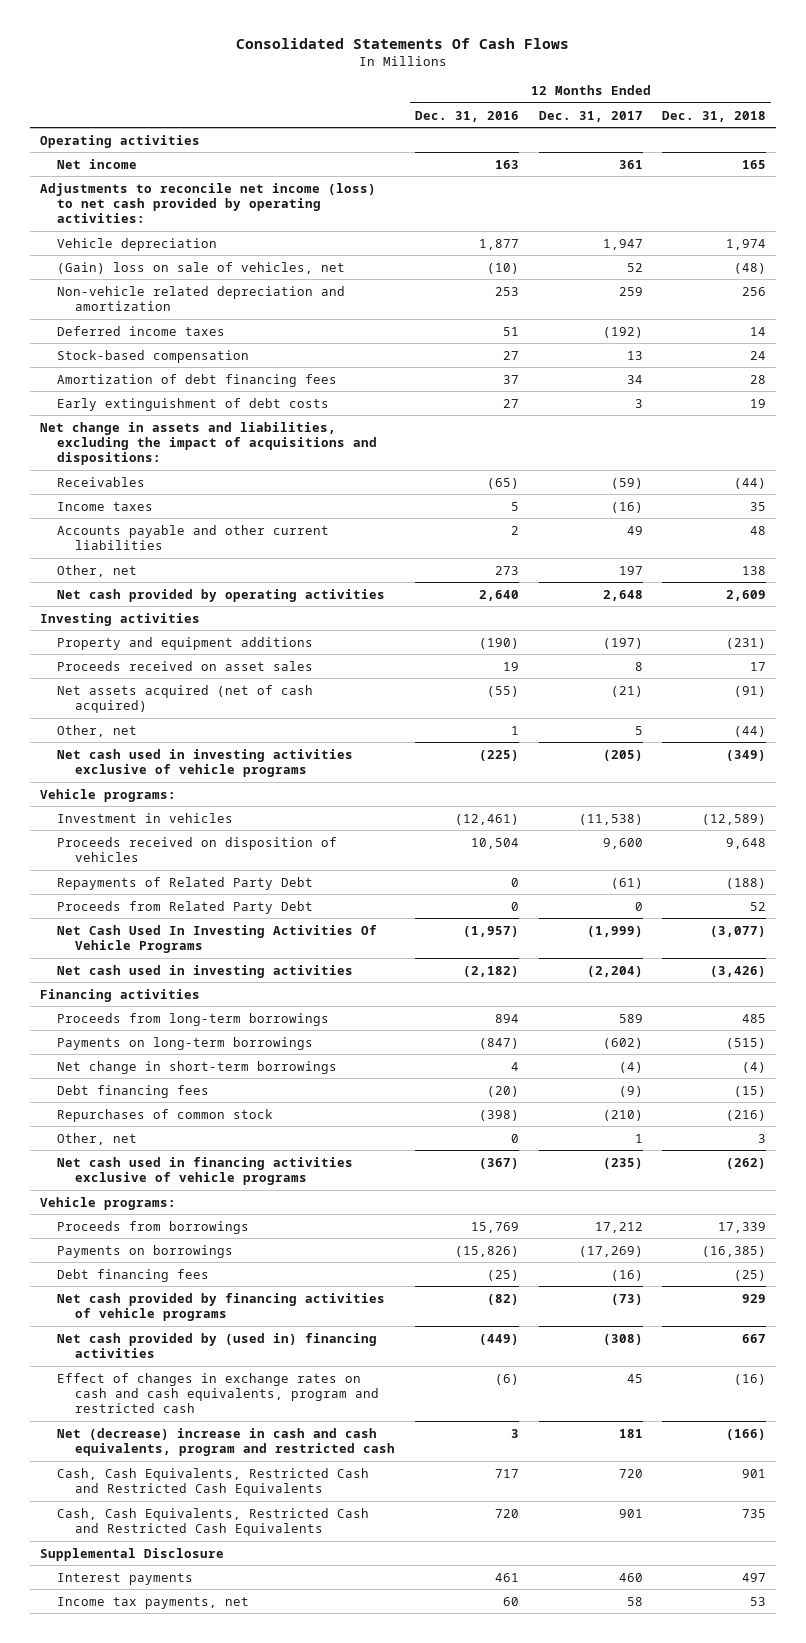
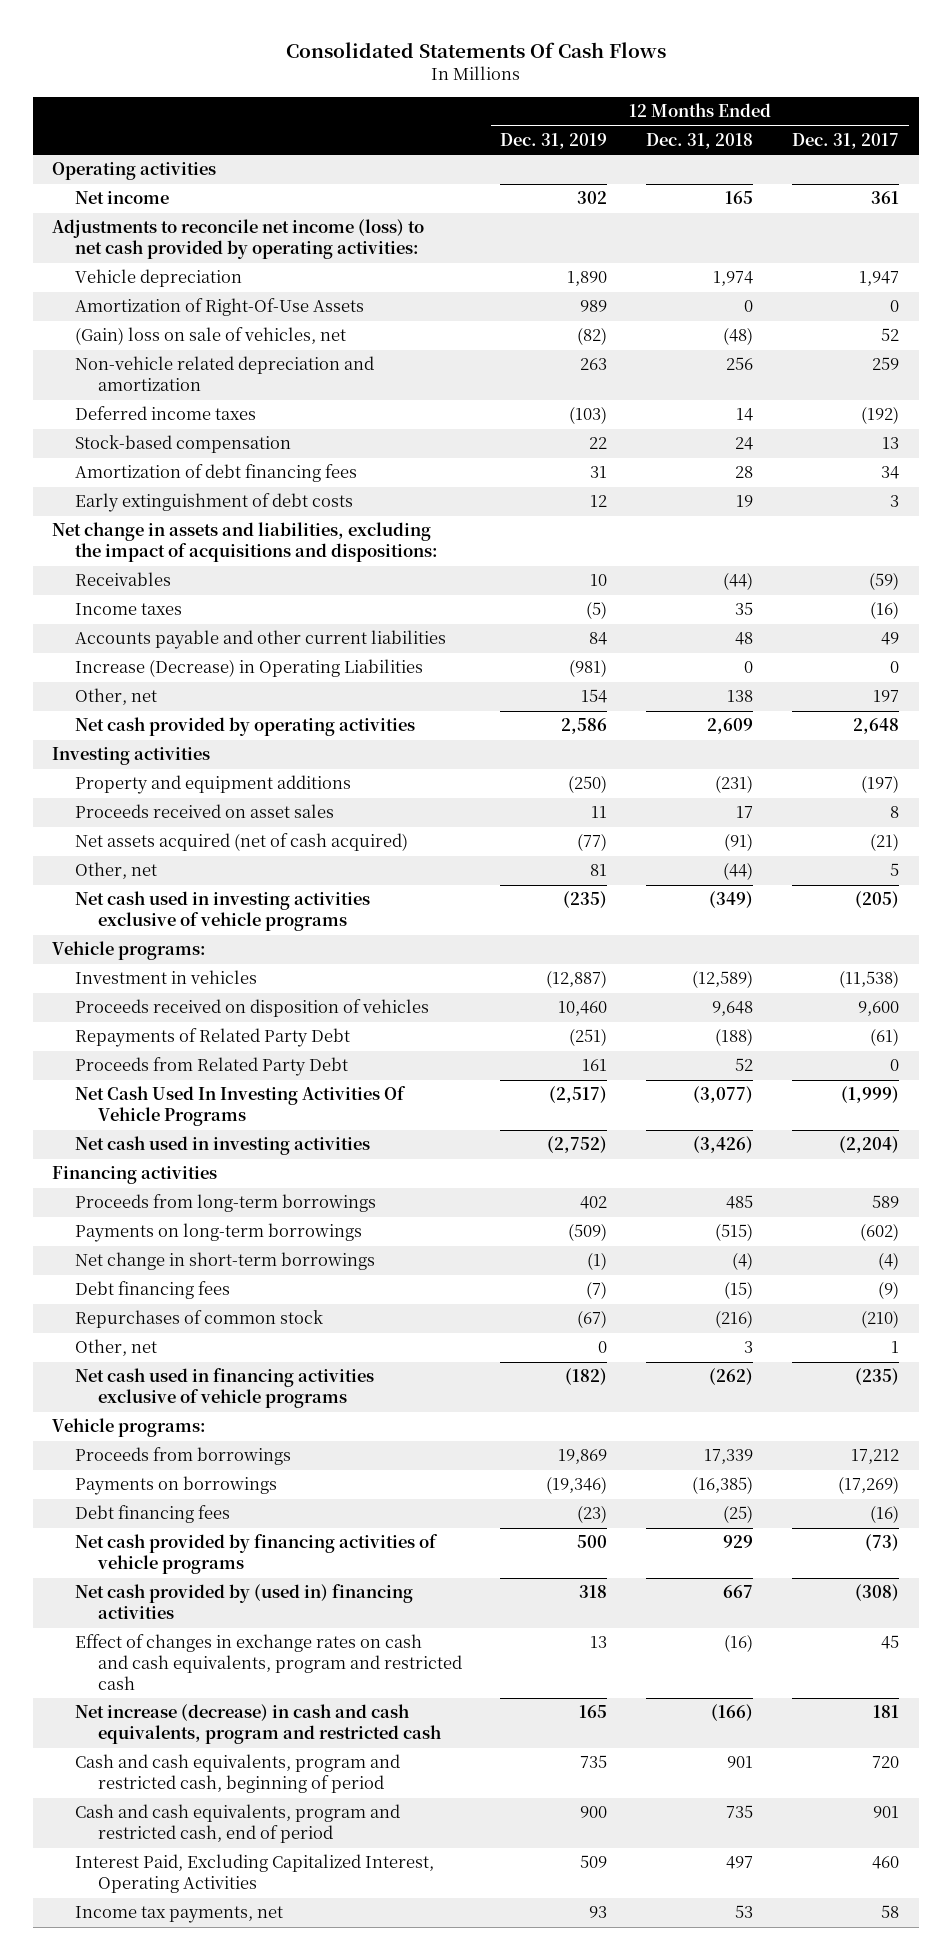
[414,110,519,122] Dec. 31, 2016 -> none
none -> [500,133,608,150] Dec. 31, 2019
none -> [74,298,364,317] Amortization of Right-Of-Use Assets
none -> [74,659,423,678] Increase (Decrease) in Operating Liabilities
[39,1547,224,1561] Supplemental Disclosure -> none
[57,1427,396,1457] Net (decrease) increase in cash and cash equivalents, program and restricted cash -> [74,1704,441,1745] Net increase (decrease) in cash and cash equivalents, program and restricted cash
[57,1467,370,1497] Cash, Cash Equivalents, Restricted Cash and Restricted Cash Equivalents -> [74,1754,400,1794] Cash and cash equivalents, program and restricted cash, beginning of period
[57,1507,370,1537] Cash, Cash Equivalents, Restricted Cash and Restricted Cash Equivalents -> [74,1804,400,1844] Cash and cash equivalents, program and restricted cash, end of period
[57,1572,194,1585] Interest payments -> [74,1854,434,1894] Interest Paid, Excluding Capitalized Interest, Operating Activities

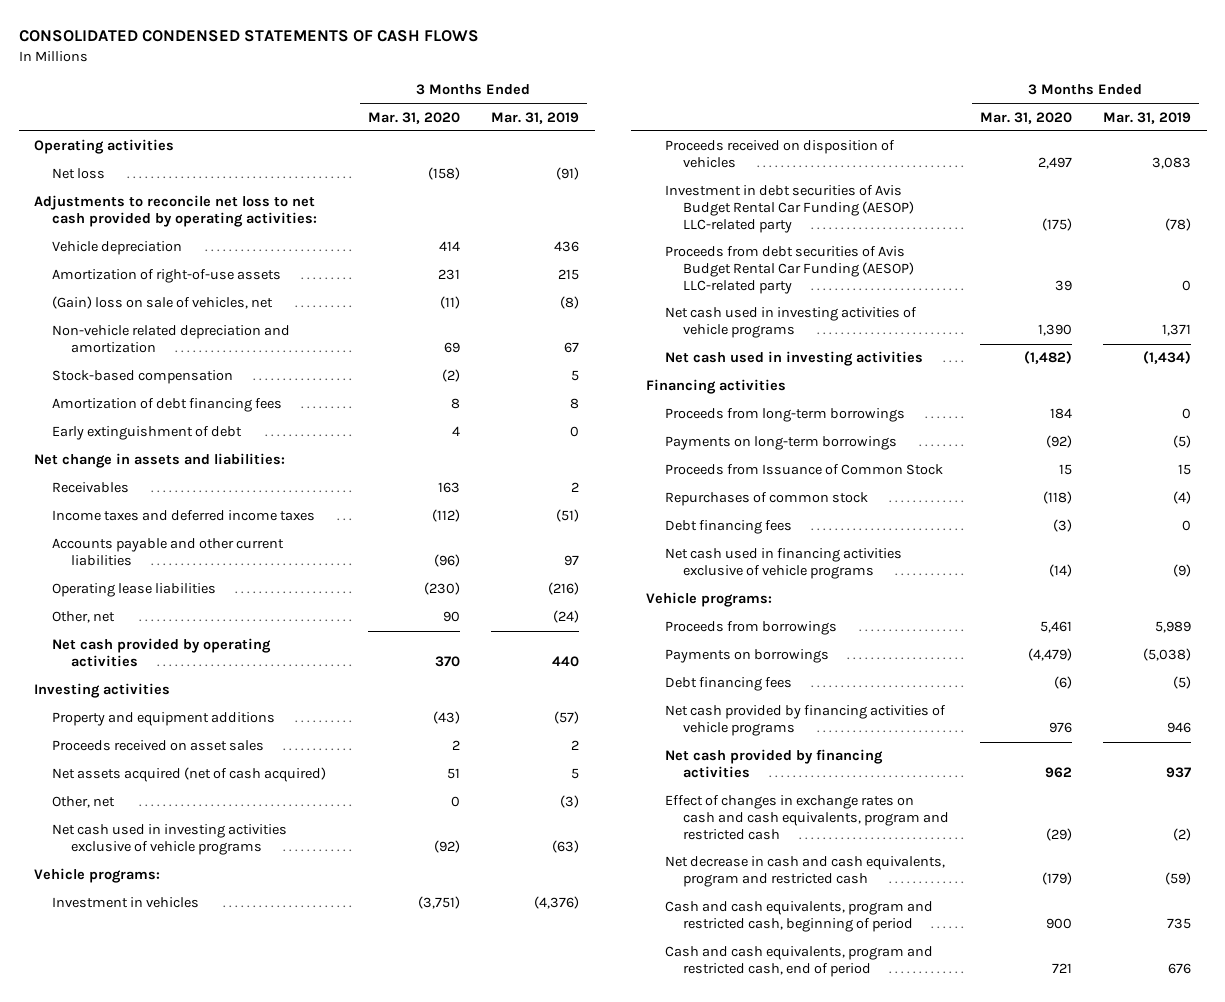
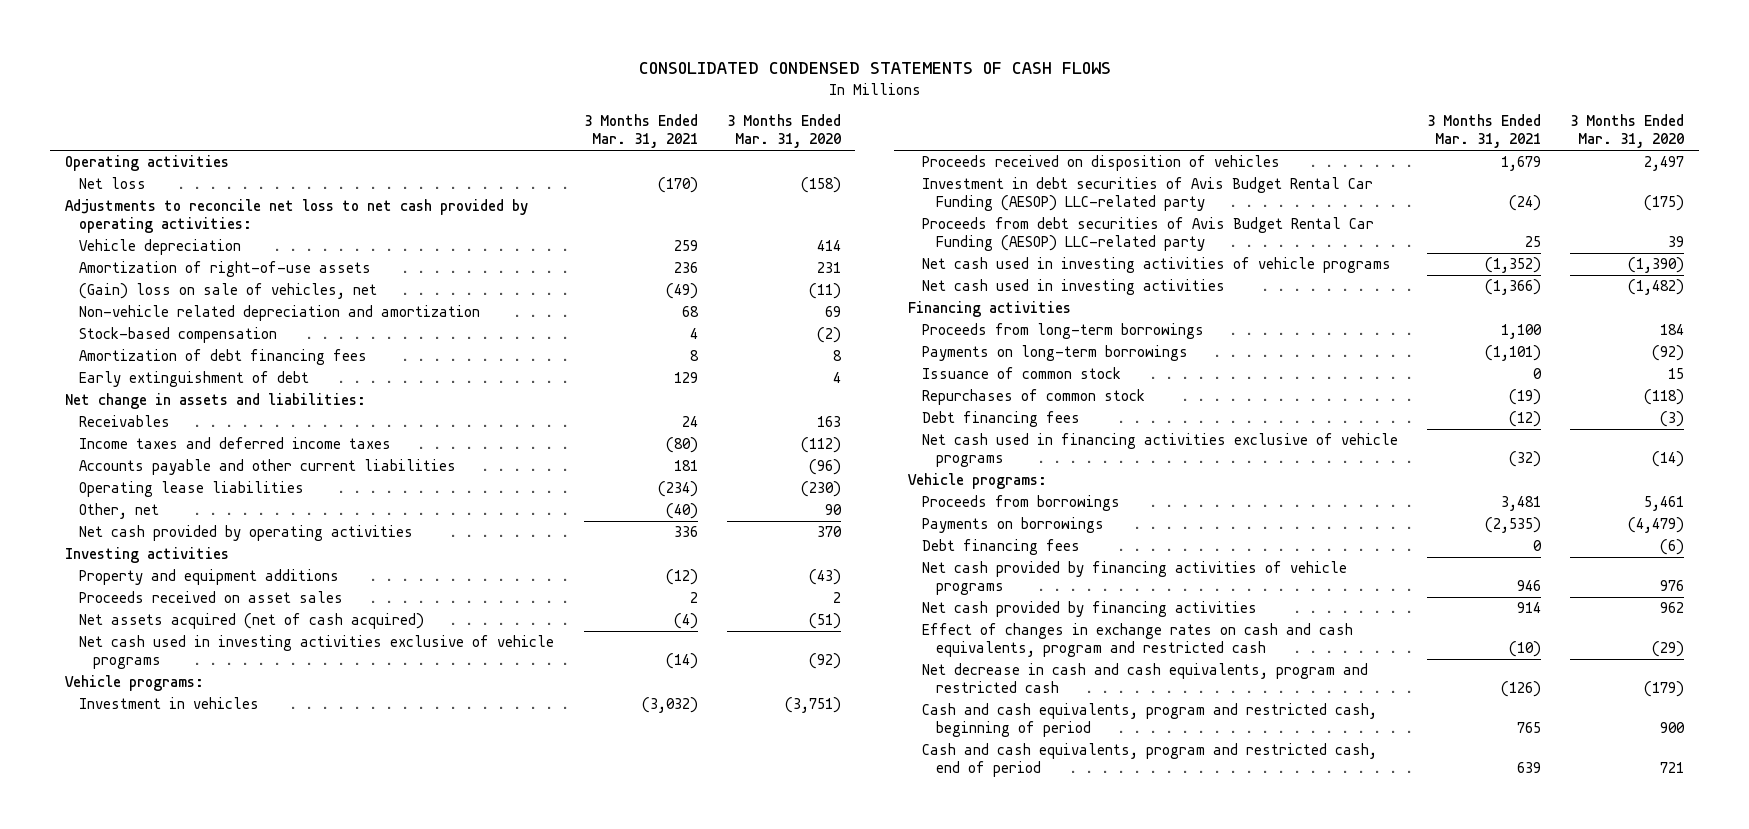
[490,111,579,124] Mar. 31, 2019 -> none
none -> [583,114,698,149] 3 Months Ended Mar. 31, 2021
[52,796,116,809] Other, net -> none
[446,768,460,780] 51 -> [808,613,841,630] (51)
[1037,324,1072,337] 1,390 -> [1628,257,1685,274] (1,390)
[664,464,943,476] Proceeds from Issuance of Common Stock -> [922,367,1122,380] Issuance of common stock

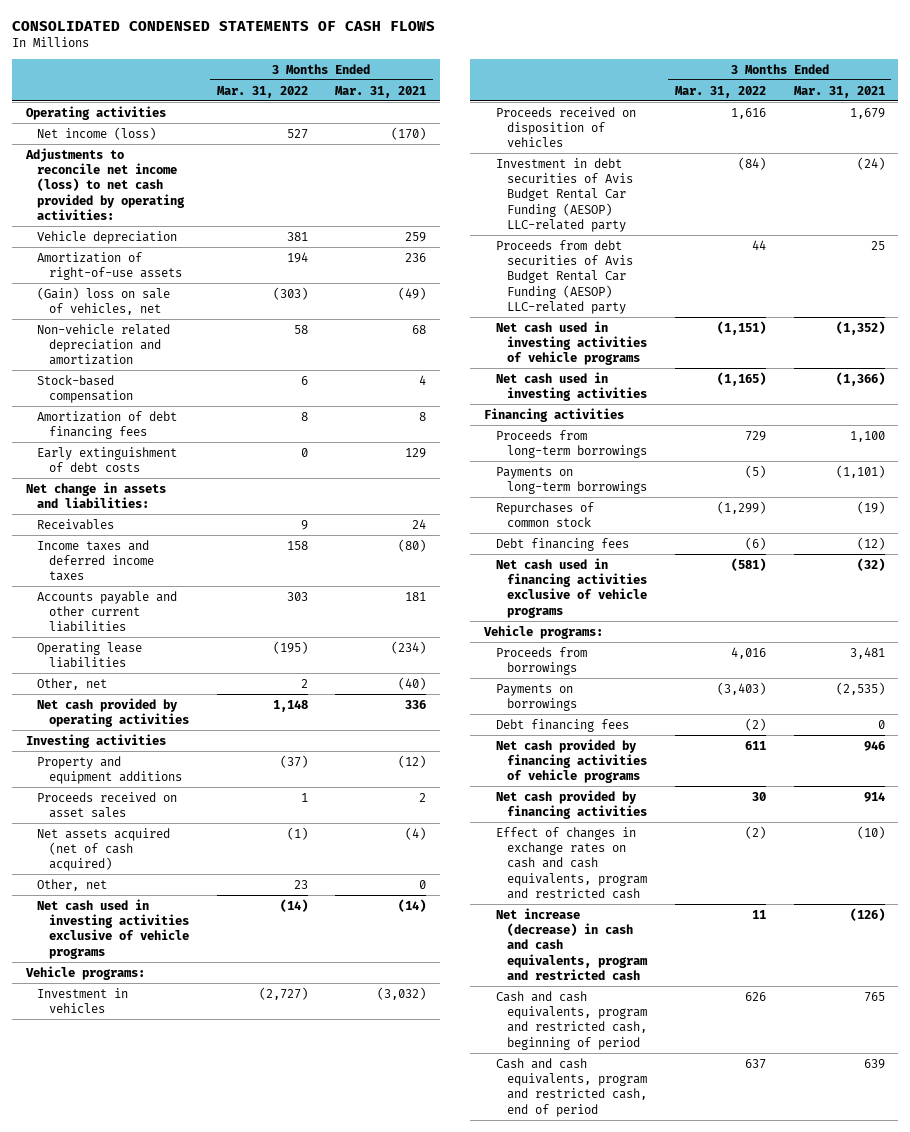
[726,114,841,149] 3 Months Ended Mar. 31, 2020 -> none
none -> [216,85,308,98] Mar. 31, 2022
[78,177,146,190] Net loss -> [37,126,157,140] Net income (loss)
[64,199,528,234] Adjustments to reconcile net loss to net cash provided by operating activities: -> [24,147,186,221] Adjustments to reconcile net income (loss) to net cash provided by operating activities:
[78,371,309,388] Early extinguishment of debt -> [37,446,178,472] Early extinguishment of debt costs
none -> [37,878,108,891] Other, net
[922,367,1122,380] Issuance of common stock -> none
[922,663,1369,694] Net decrease in cash and cash equivalents, program and restricted cash -> [495,907,649,981] Net increase (decrease) in cash and cash equivalents, program and restricted cash

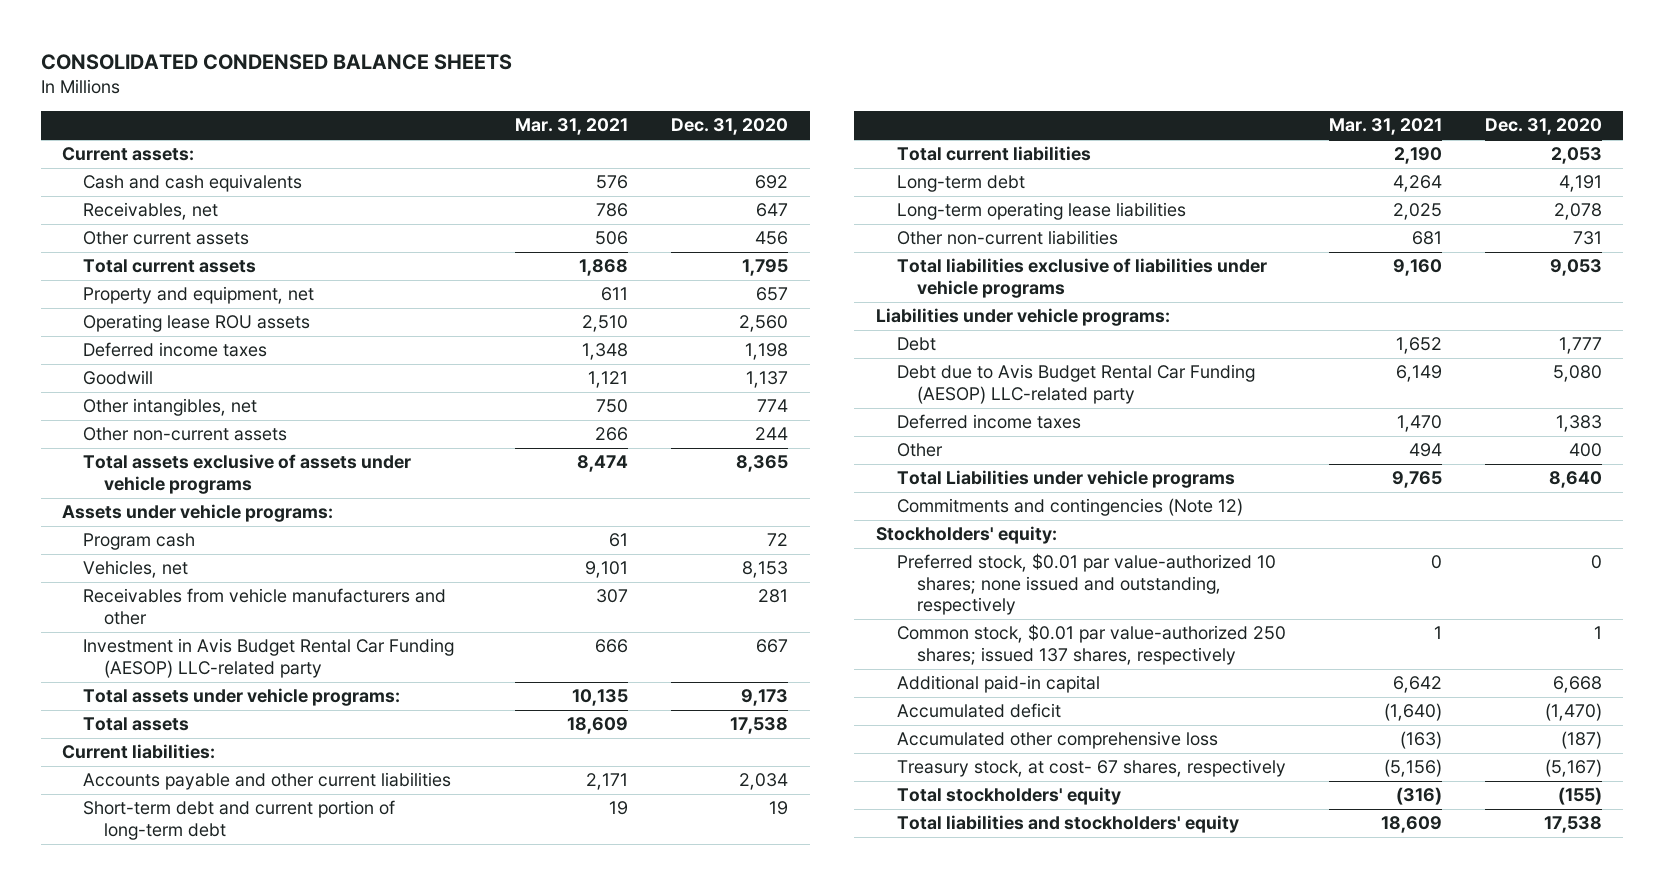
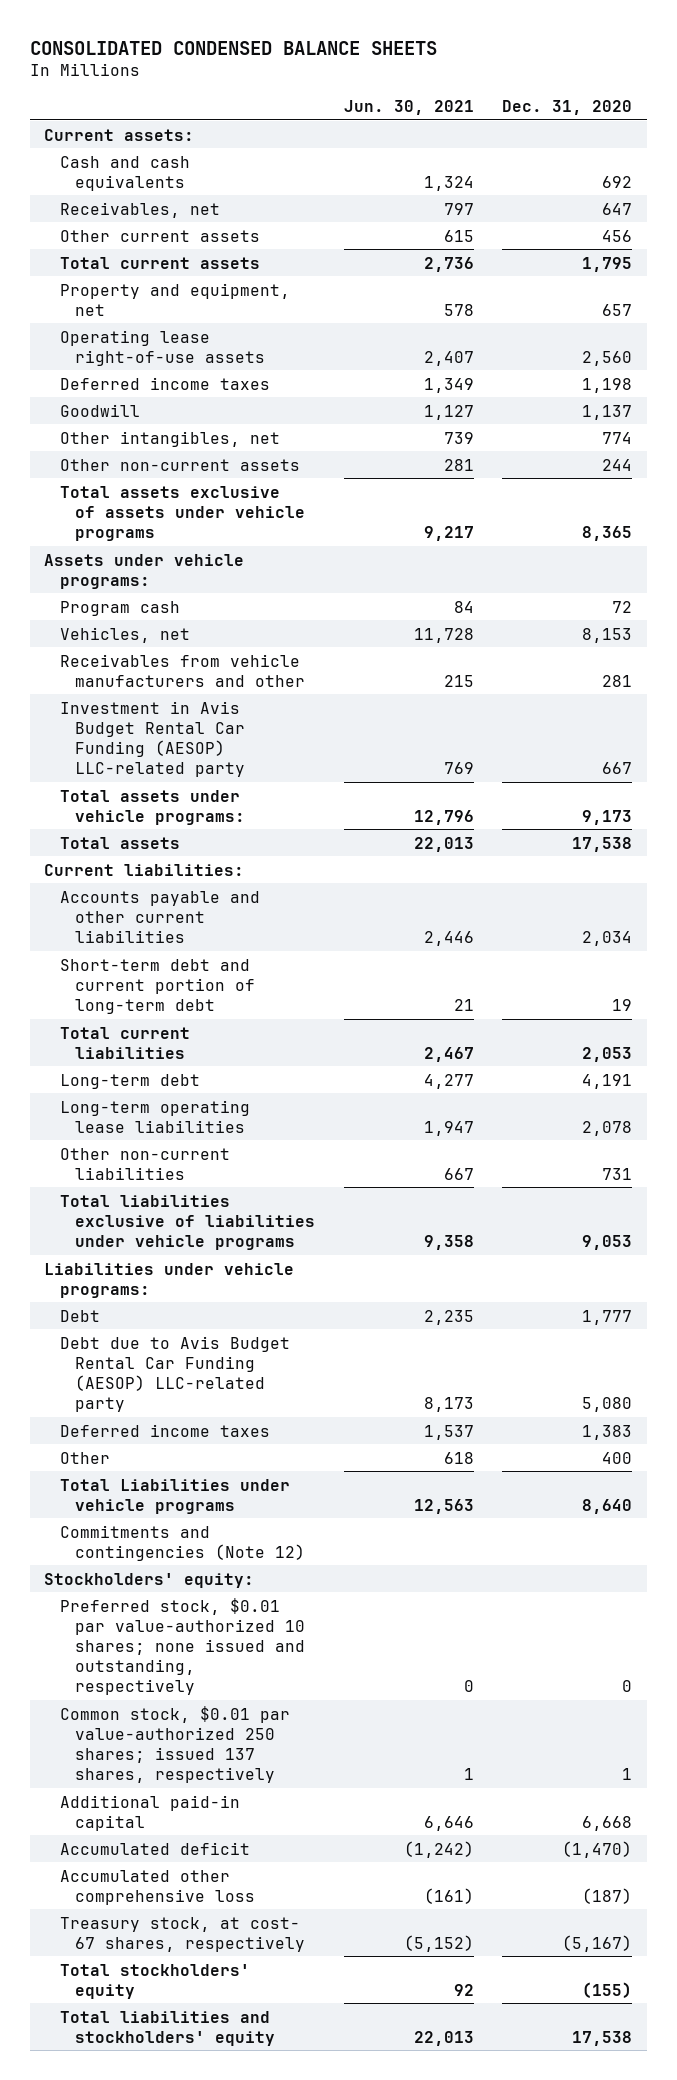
[515,118,629,136] Mar. 31, 2021 -> none
none -> [343,99,474,115] Jun. 30, 2021
[83,314,311,333] Operating lease ROU assets -> [59,329,266,366] Operating lease right-of-use assets

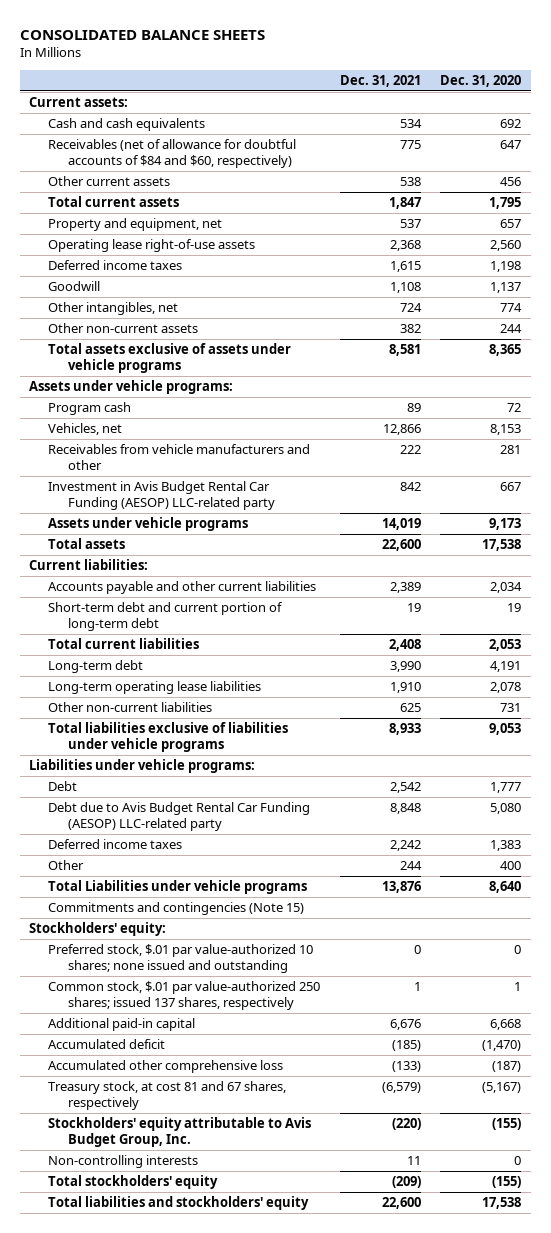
[29,40,437,55] CONSOLIDATED CONDENSED BALANCE SHEETS -> [19,29,265,40] CONSOLIDATED BALANCE SHEETS
[343,99,474,115] Jun. 30, 2021 -> none
none -> [339,75,421,88] Dec. 31, 2021
[59,201,220,218] Receivables, net -> [48,138,297,169] Receivables (net of allowance for doubtful accounts of $84 and $60, respectively)
[59,789,246,825] Total assets under vehicle programs: -> [48,516,249,531] Assets under vehicle programs
[59,1524,306,1561] Commitments and contingencies (Note 12) -> [48,901,305,915] Commitments and contingencies (Note 15)
[59,1597,306,1696] Preferred stock, $0.01 par value-authorized 10 shares; none issued and outstanding, respectively -> [48,943,314,974] Preferred stock, $.01 par value-authorized 10 shares; none issued and outstanding
[59,1705,290,1783] Common stock, $0.01 par value-authorized 250 shares; issued 137 shares, respectively -> [48,980,321,1011] Common stock, $.01 par value-authorized 250 shares; issued 137 shares, respectively
[59,1916,306,1952] Treasury stock, at cost- 67 shares, respectively -> [48,1080,287,1111] Treasury stock, at cost 81 and 67 shares, respectively
none -> [48,1116,312,1148] Stockholders' equity attributable to Avis Budget Group, Inc.
none -> [48,1154,199,1168] Non-controlling interests

